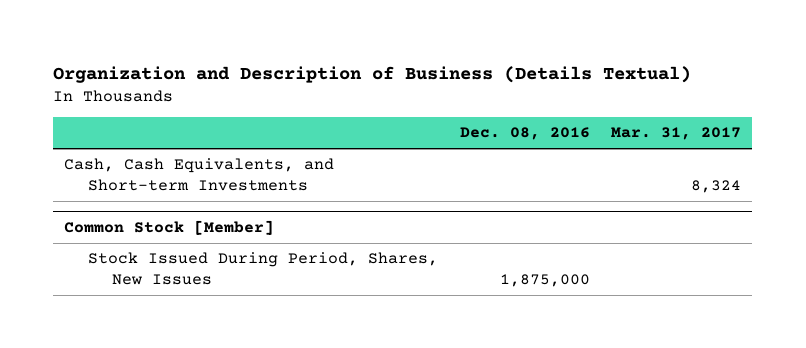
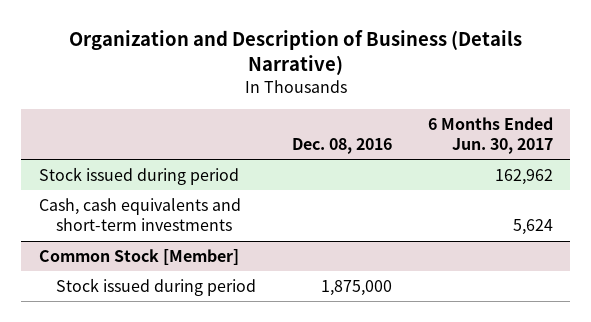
[53,65,692,83] Organization and Description of Business (Details Textual) -> [68,30,522,75] Organization and Description of Business (Details Narrative)
[611,127,742,141] Mar. 31, 2017 -> none
none -> [427,116,553,155] 6 Months Ended Jun. 30, 2017
none -> [38,166,239,185] Stock issued during period
[64,158,335,192] Cash, Cash Equivalents, and Short-term Investments -> [38,197,241,232] Cash, cash equivalents and short-term investments
[87,252,438,286] Stock Issued During Period, Shares, New Issues -> [56,277,257,296] Stock issued during period

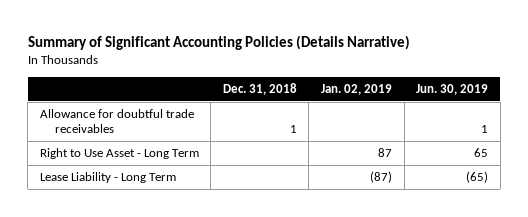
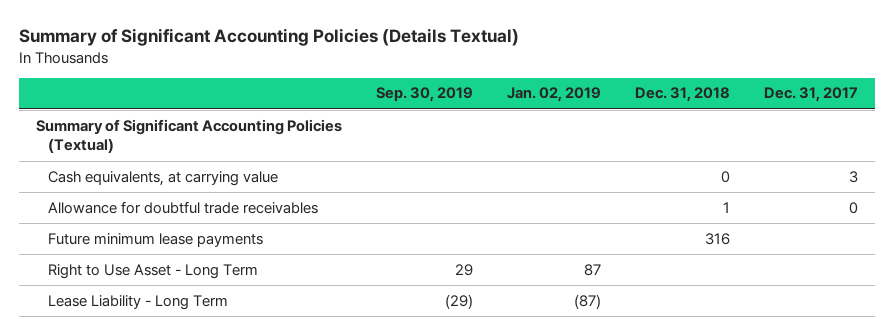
[27,35,410,51] Summary of Significant Accounting Policies (Details Narrative) -> [18,28,519,47] Summary of Significant Accounting Policies (Details Textual)
[416,83,489,95] Jun. 30, 2019 -> none
none -> [376,87,474,103] Sep. 30, 2019
none -> [764,87,859,103] Dec. 31, 2017
none -> [35,118,342,154] Summary of Significant Accounting Policies (Textual)
none -> [48,170,279,186] Cash equivalents, at carrying value
none -> [48,232,264,247] Future minimum lease payments

